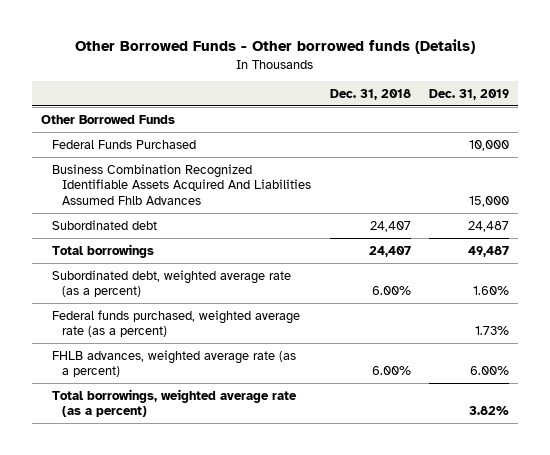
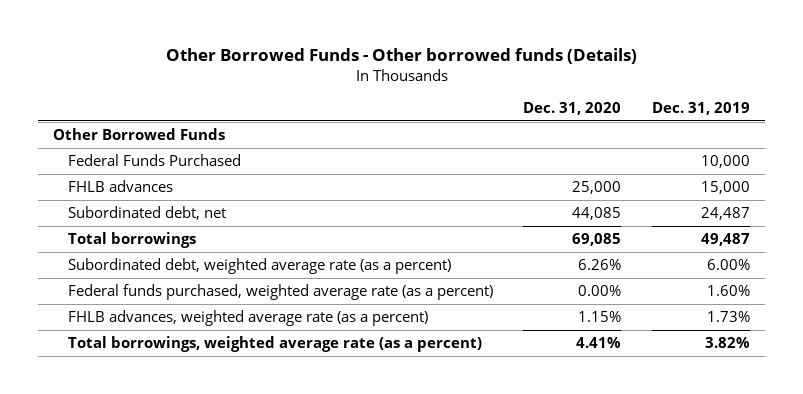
[329,88,411,100] Dec. 31, 2018 -> none
none -> [523,102,622,116] Dec. 31, 2020
[51,163,311,206] Business Combination Recognized Identifiable Assets Acquired And Liabilities Assumed Fhlb Advances -> [67,180,173,193] FHLB advances
[51,219,157,230] Subordinated debt -> [67,206,226,221] Subordinated debt, net
[473,286,510,296] 1.60% -> [706,259,750,271] 6.00%
[475,326,510,336] 1.73% -> [706,285,750,297] 1.60%
[470,366,510,376] 6.00% -> [706,311,750,323] 1.73%

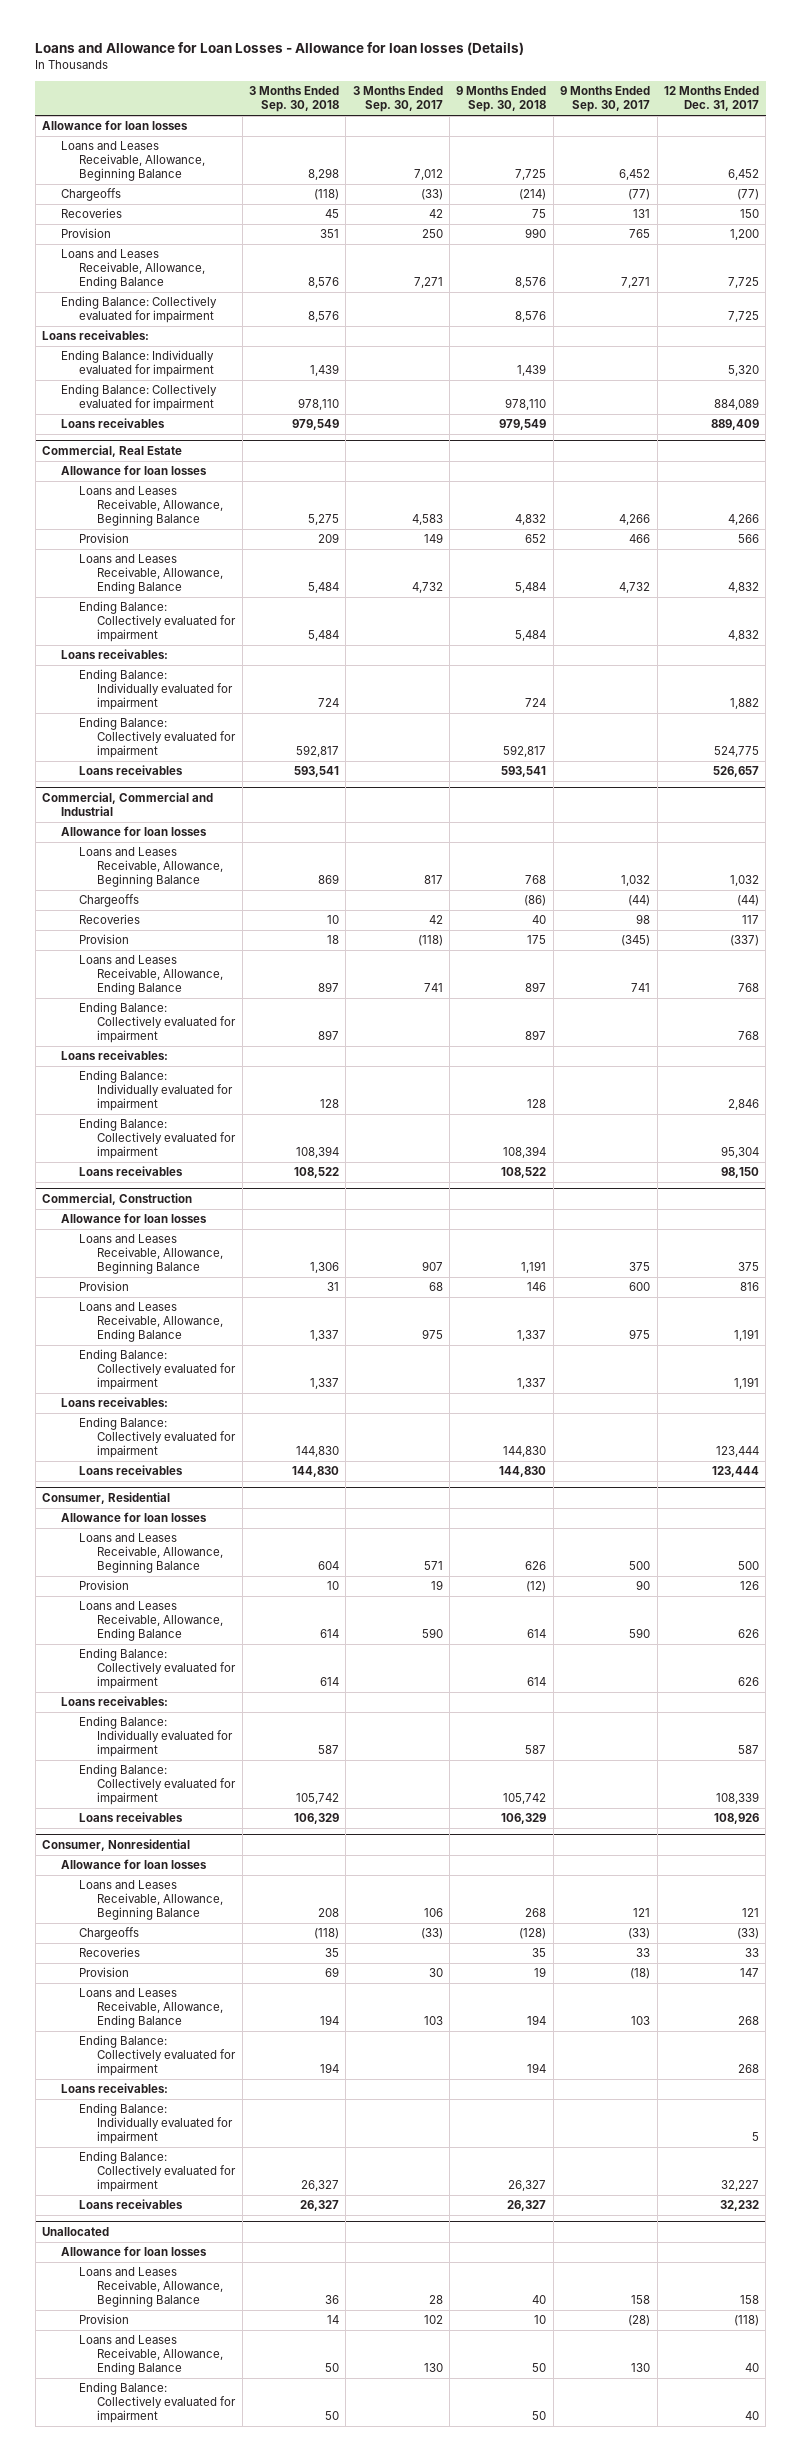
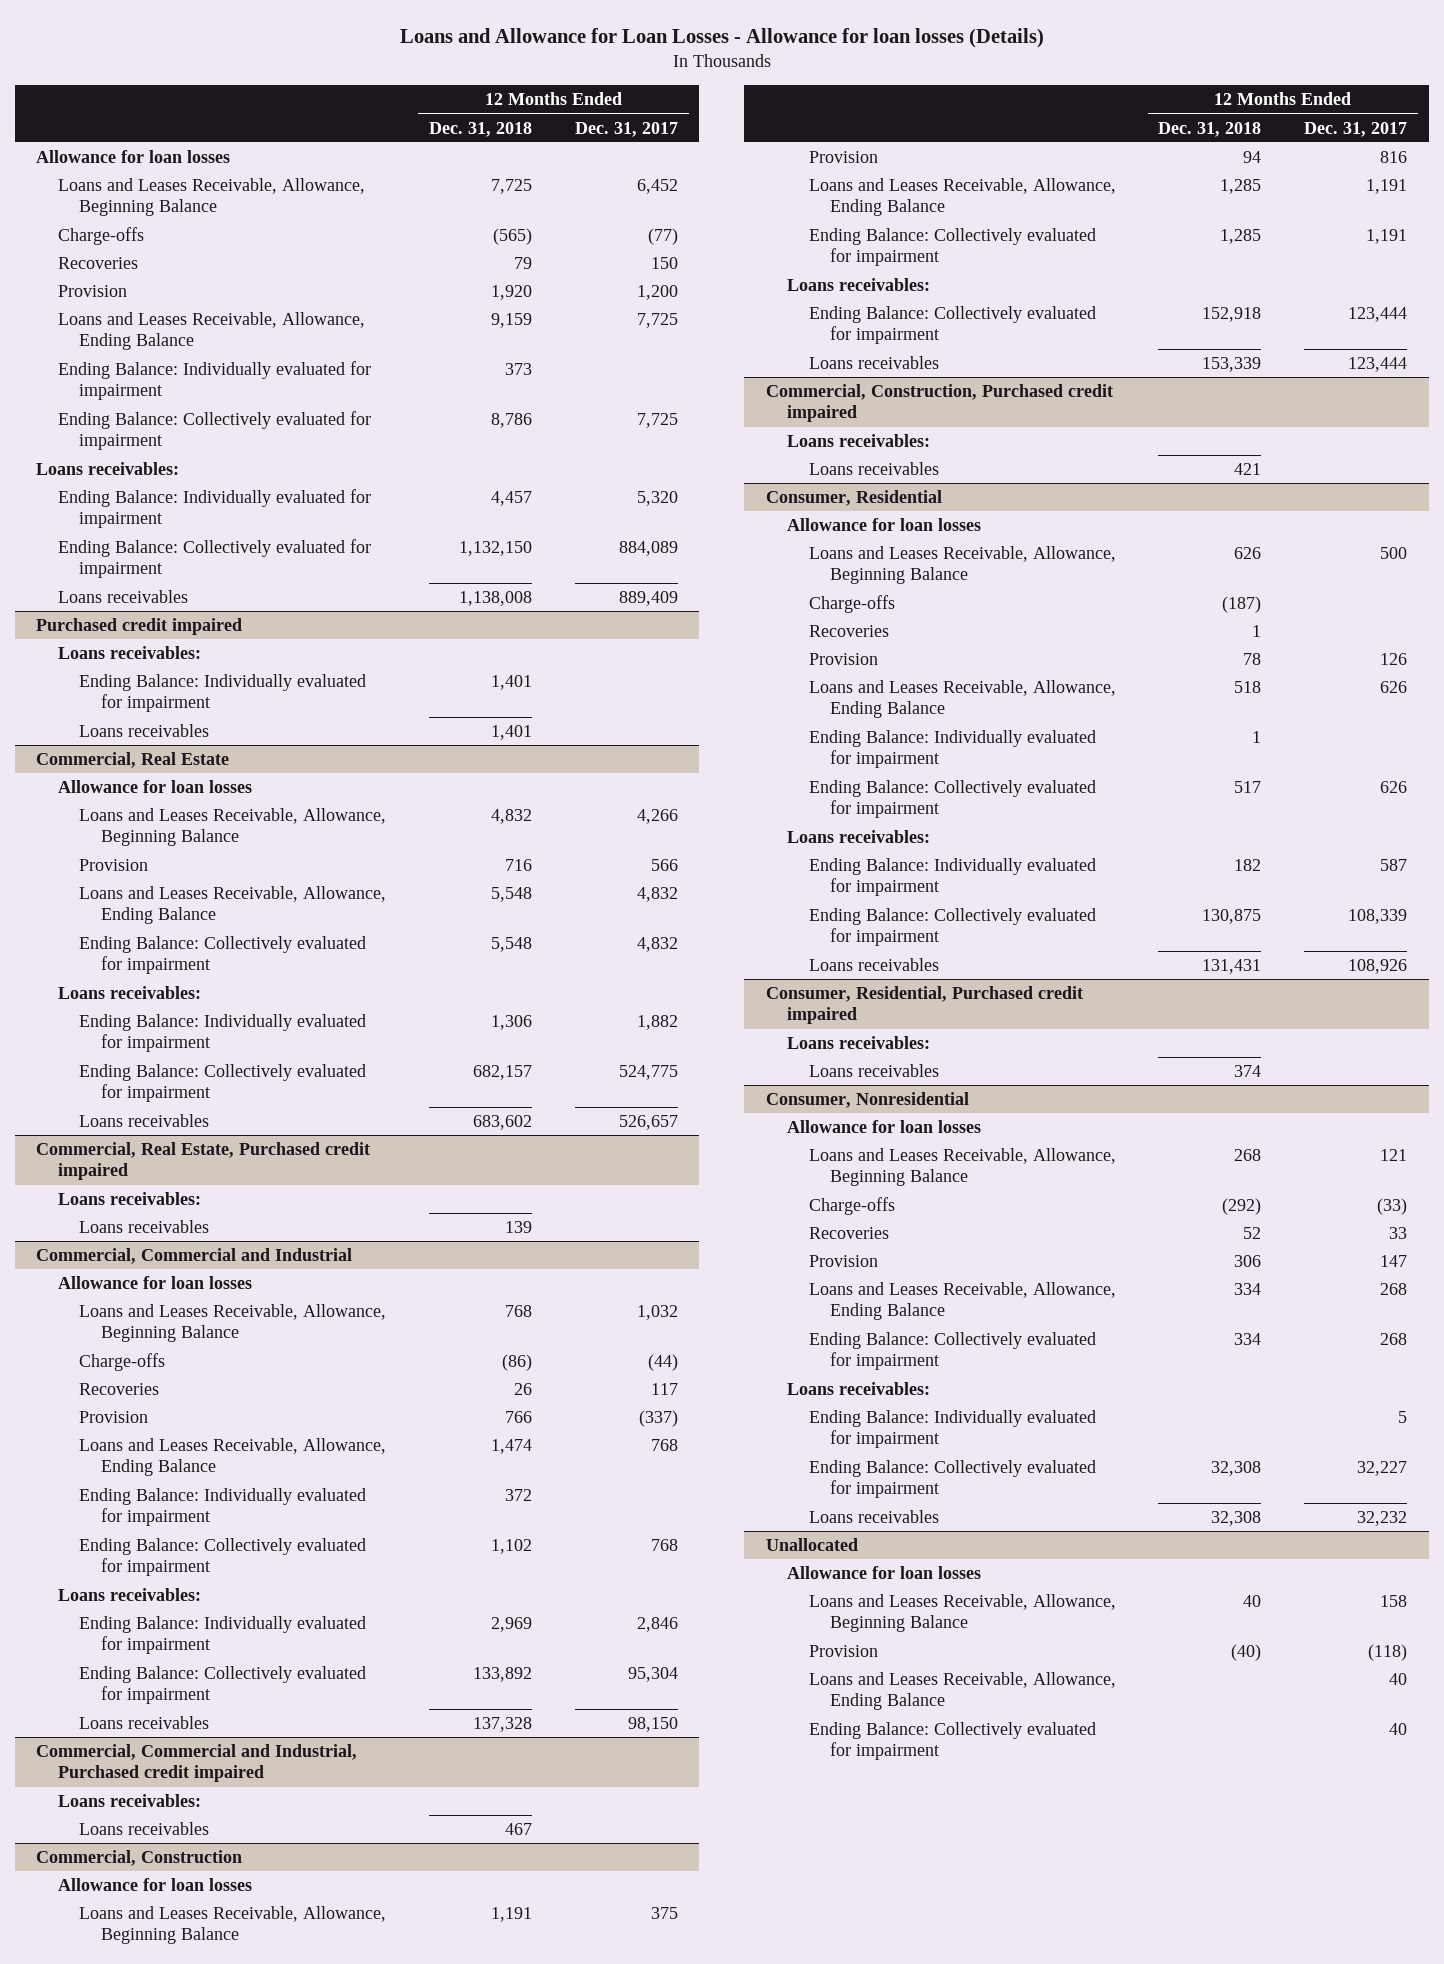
[248,86,339,113] 3 Months Ended Sep. 30, 2018 -> none
[352,86,443,113] 3 Months Ended Sep. 30, 2017 -> none
[456,86,547,113] 9 Months Ended Sep. 30, 2018 -> none
[560,86,651,113] 9 Months Ended Sep. 30, 2017 -> none
none -> [429,121,533,137] Dec. 31, 2018
[60,188,121,202] Chargeoffs -> [57,227,144,246] Charge-offs
none -> [57,361,371,401] Ending Balance: Individually evaluated for impairment
none -> [36,618,243,636] Purchased credit impaired
none -> [57,646,201,660] Loans receivables:
none -> [79,674,367,713] Ending Balance: Individually evaluated for impairment
none -> [79,724,210,738] Loans receivables
none -> [36,1142,371,1181] Commercial, Real Estate, Purchased credit impaired
none -> [57,1192,201,1206] Loans receivables:
none -> [79,1220,210,1234] Loans receivables
[78,894,139,908] Chargeoffs -> [79,1353,166,1372] Charge-offs
none -> [79,1488,367,1527] Ending Balance: Individually evaluated for impairment
none -> [36,1744,358,1783] Commercial, Commercial and Industrial, Purchased credit impaired
none -> [57,1794,201,1808] Loans receivables:
none -> [79,1822,210,1836] Loans receivables
none -> [765,384,1113,423] Commercial, Construction, Purchased credit impaired
none -> [787,434,931,448] Loans receivables:
none -> [808,462,939,476] Loans receivables
none -> [808,595,895,614] Charge-offs
none -> [808,625,889,638] Recoveries
none -> [808,730,1096,769] Ending Balance: Individually evaluated for impairment
none -> [765,986,1083,1025] Consumer, Residential, Purchased credit impaired
none -> [787,1036,931,1050] Loans receivables:
none -> [808,1064,939,1078] Loans receivables
[78,1927,139,1941] Chargeoffs -> [808,1197,895,1216] Charge-offs

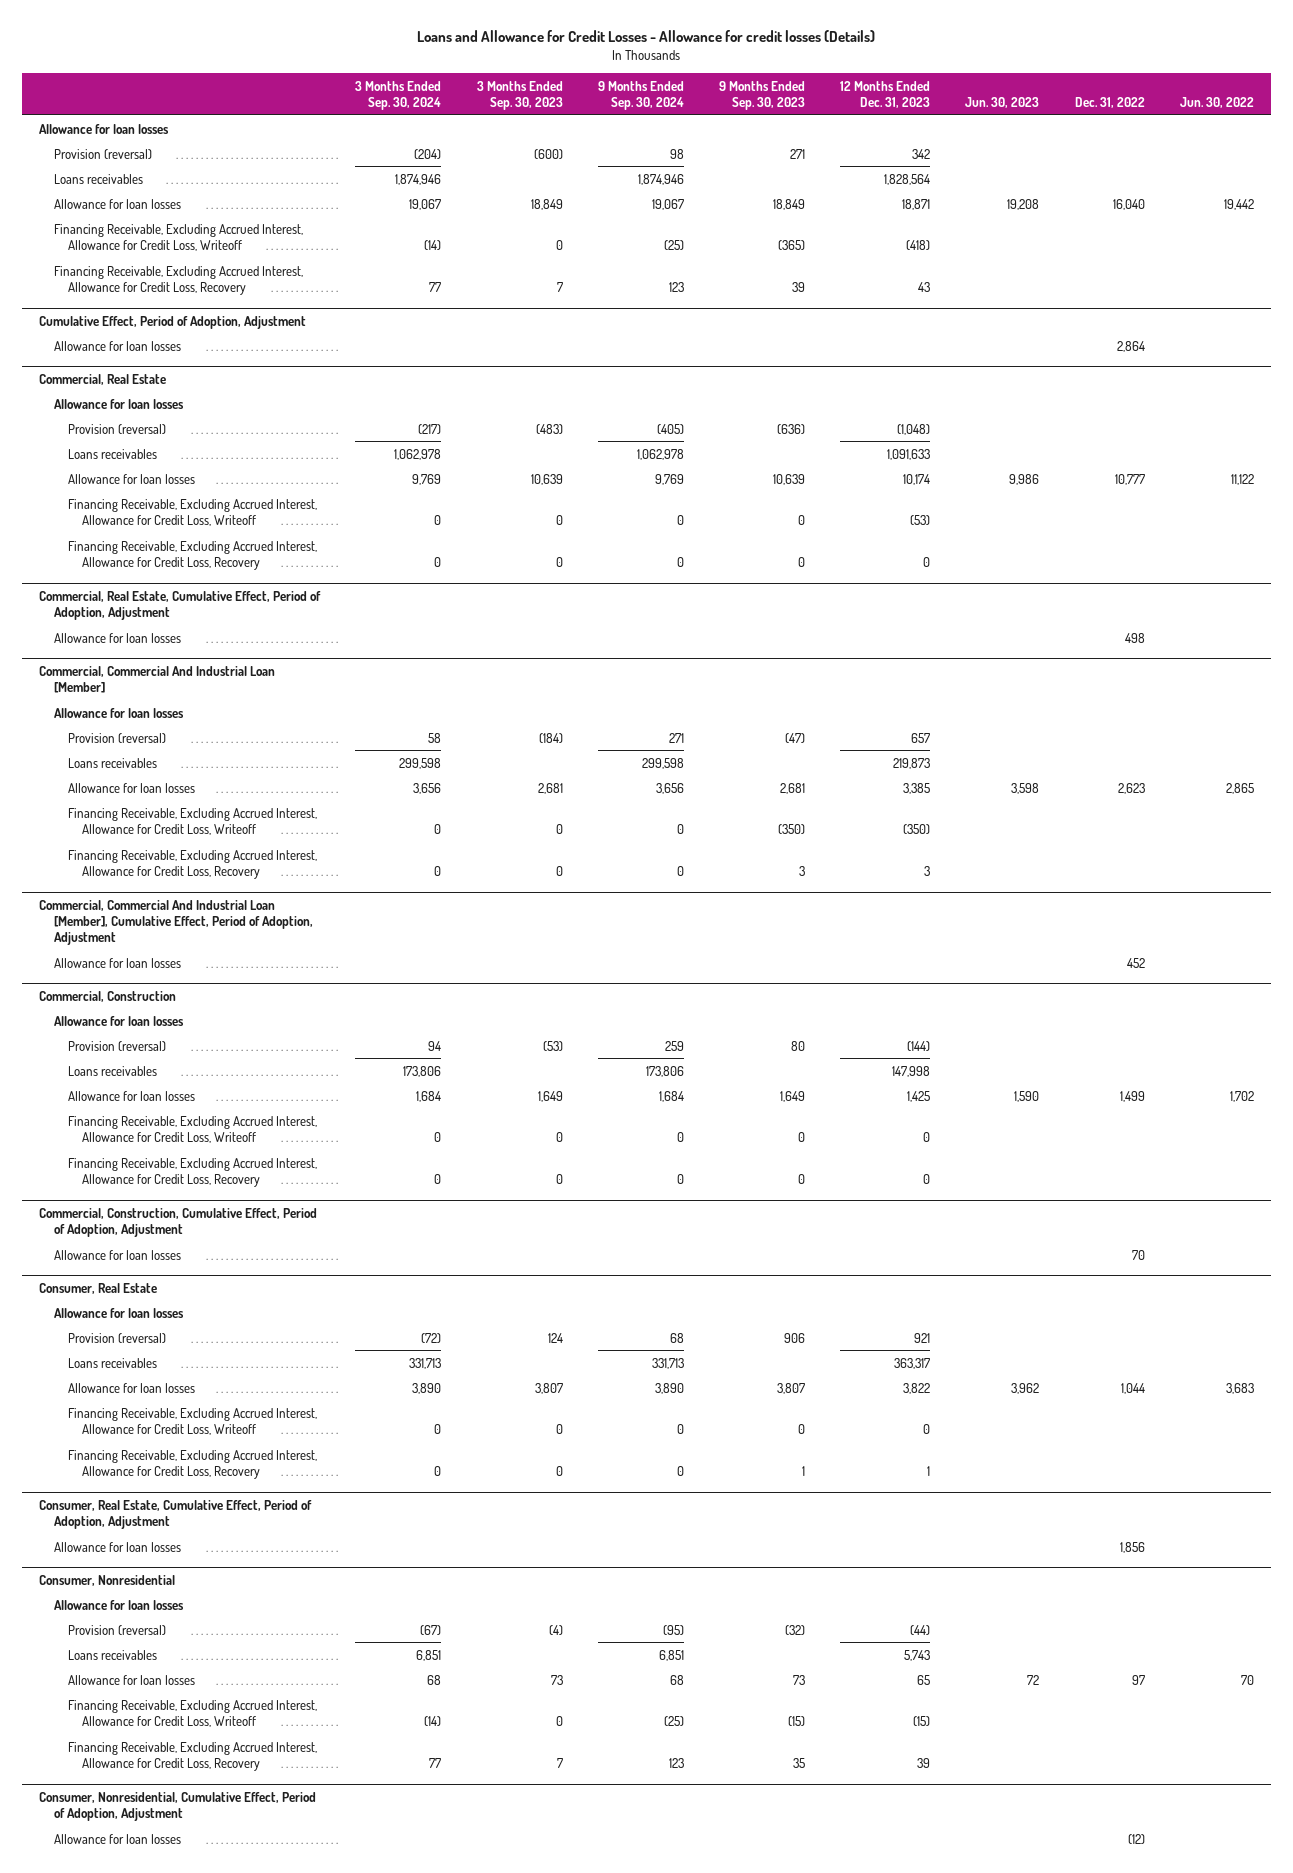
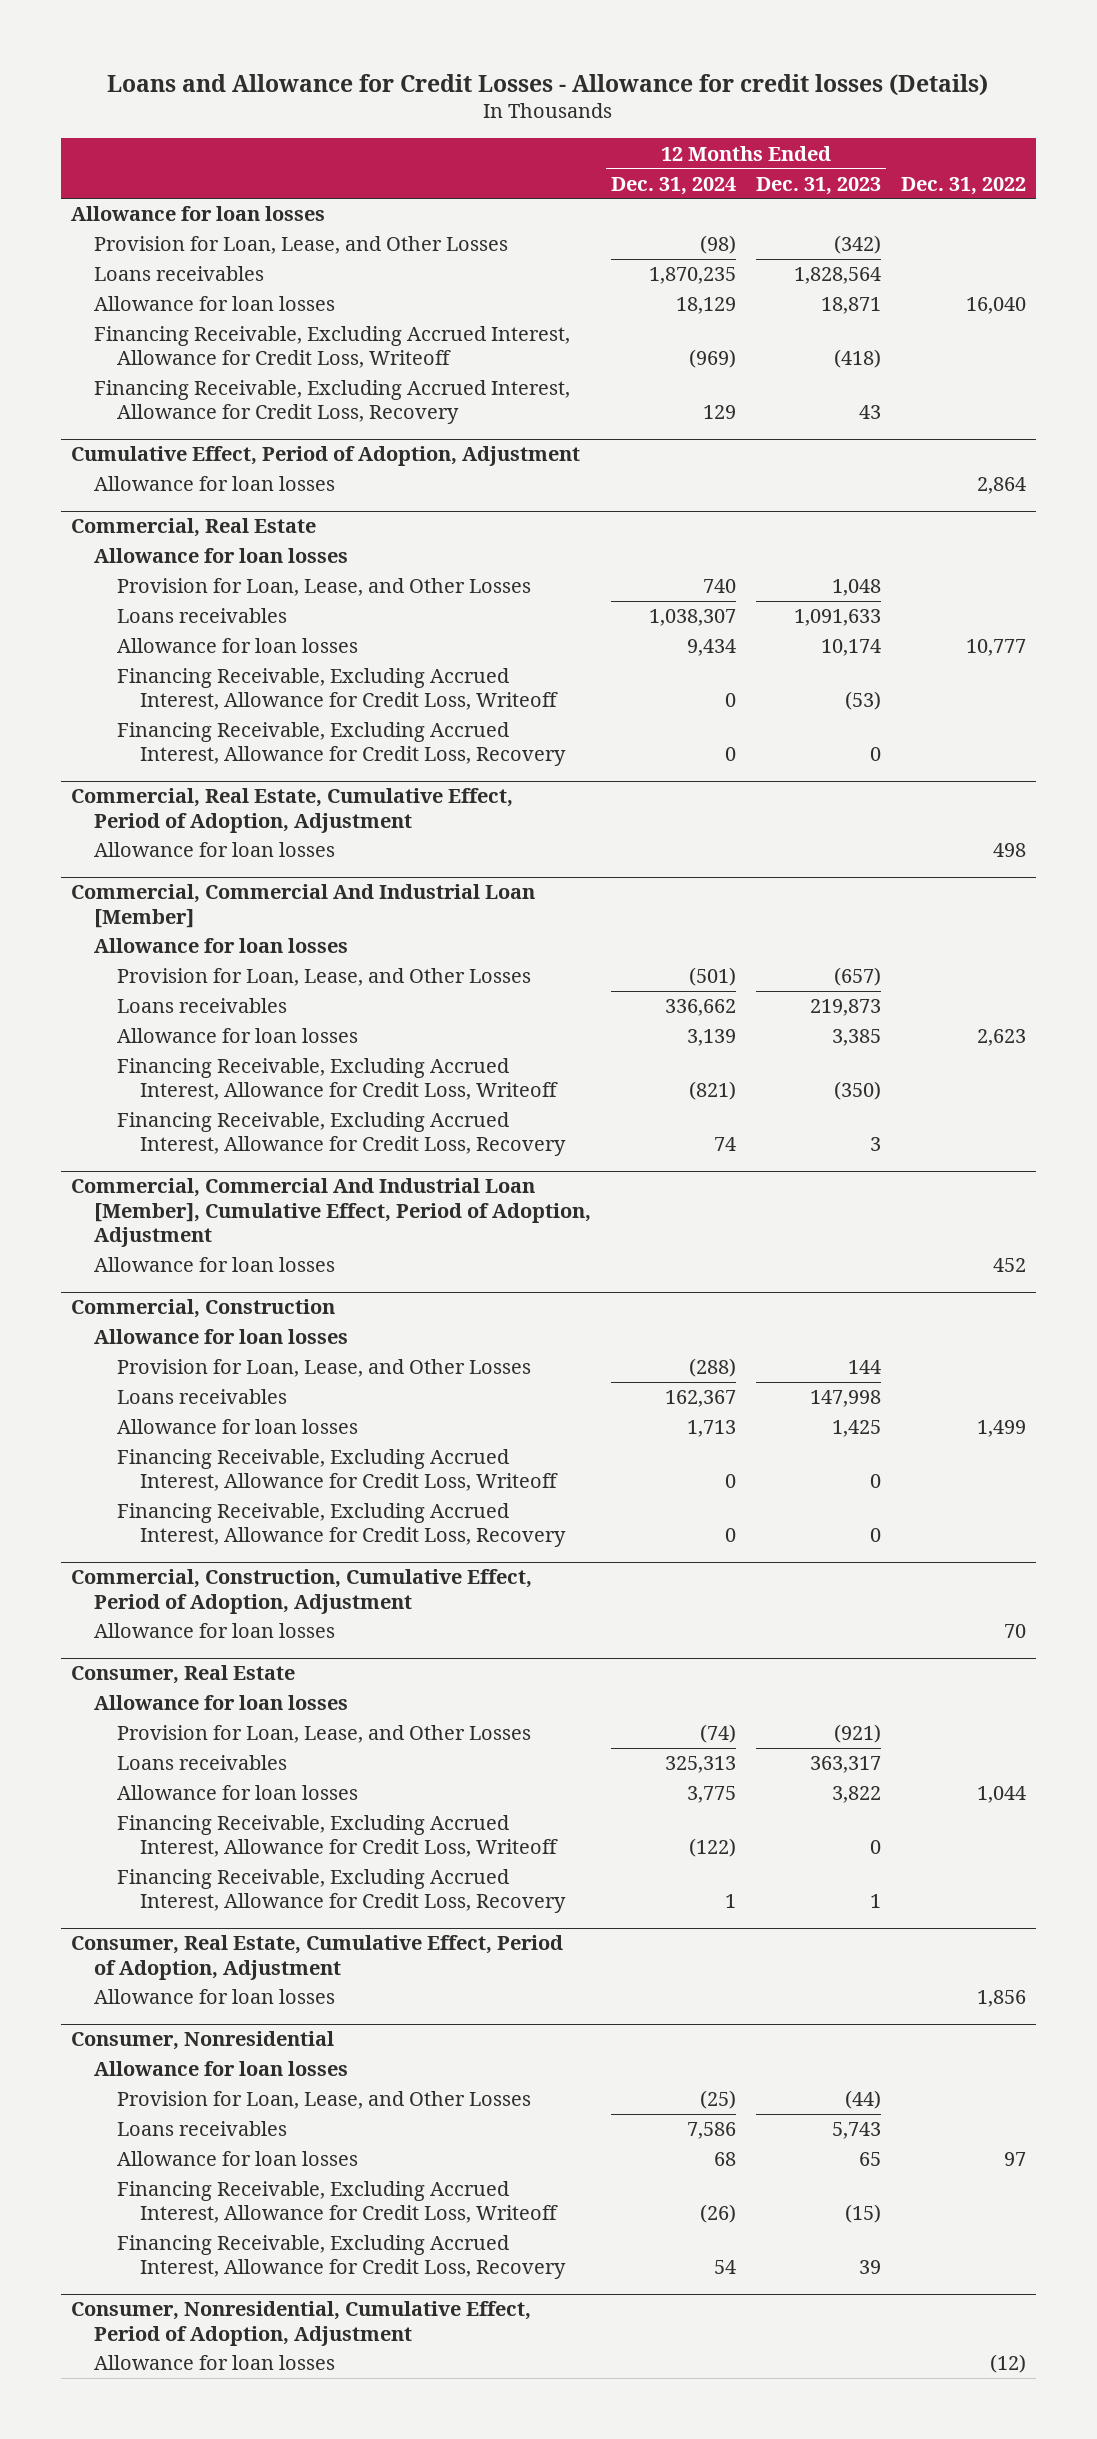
[355,80,442,111] 3 Months Ended Sep. 30, 2024 -> none
[476,80,563,111] 3 Months Ended Sep. 30, 2023 -> none
[597,80,684,111] 9 Months Ended Sep. 30, 2024 -> none
[718,80,805,111] 9 Months Ended Sep. 30, 2023 -> none
[965,97,1040,109] Jun. 30, 2023 -> none
[1179,97,1254,109] Jun. 30, 2022 -> none
none -> [610,176,736,195] Dec. 31, 2024
[53,148,152,159] Provision (reversal) -> none
none -> [93,236,508,255] Provision for Loan, Lease, and Other Losses
[67,423,166,434] Provision (reversal) -> none
none -> [117,578,532,597] Provision for Loan, Lease, and Other Losses
[67,732,166,743] Provision (reversal) -> none
none -> [117,968,532,987] Provision for Loan, Lease, and Other Losses
[67,1040,166,1051] Provision (reversal) -> none
none -> [117,1359,532,1378] Provision for Loan, Lease, and Other Losses
[67,1332,166,1343] Provision (reversal) -> none
none -> [117,1725,532,1744] Provision for Loan, Lease, and Other Losses
[67,1624,166,1635] Provision (reversal) -> [117,2091,532,2110] Provision for Loan, Lease, and Other Losses

